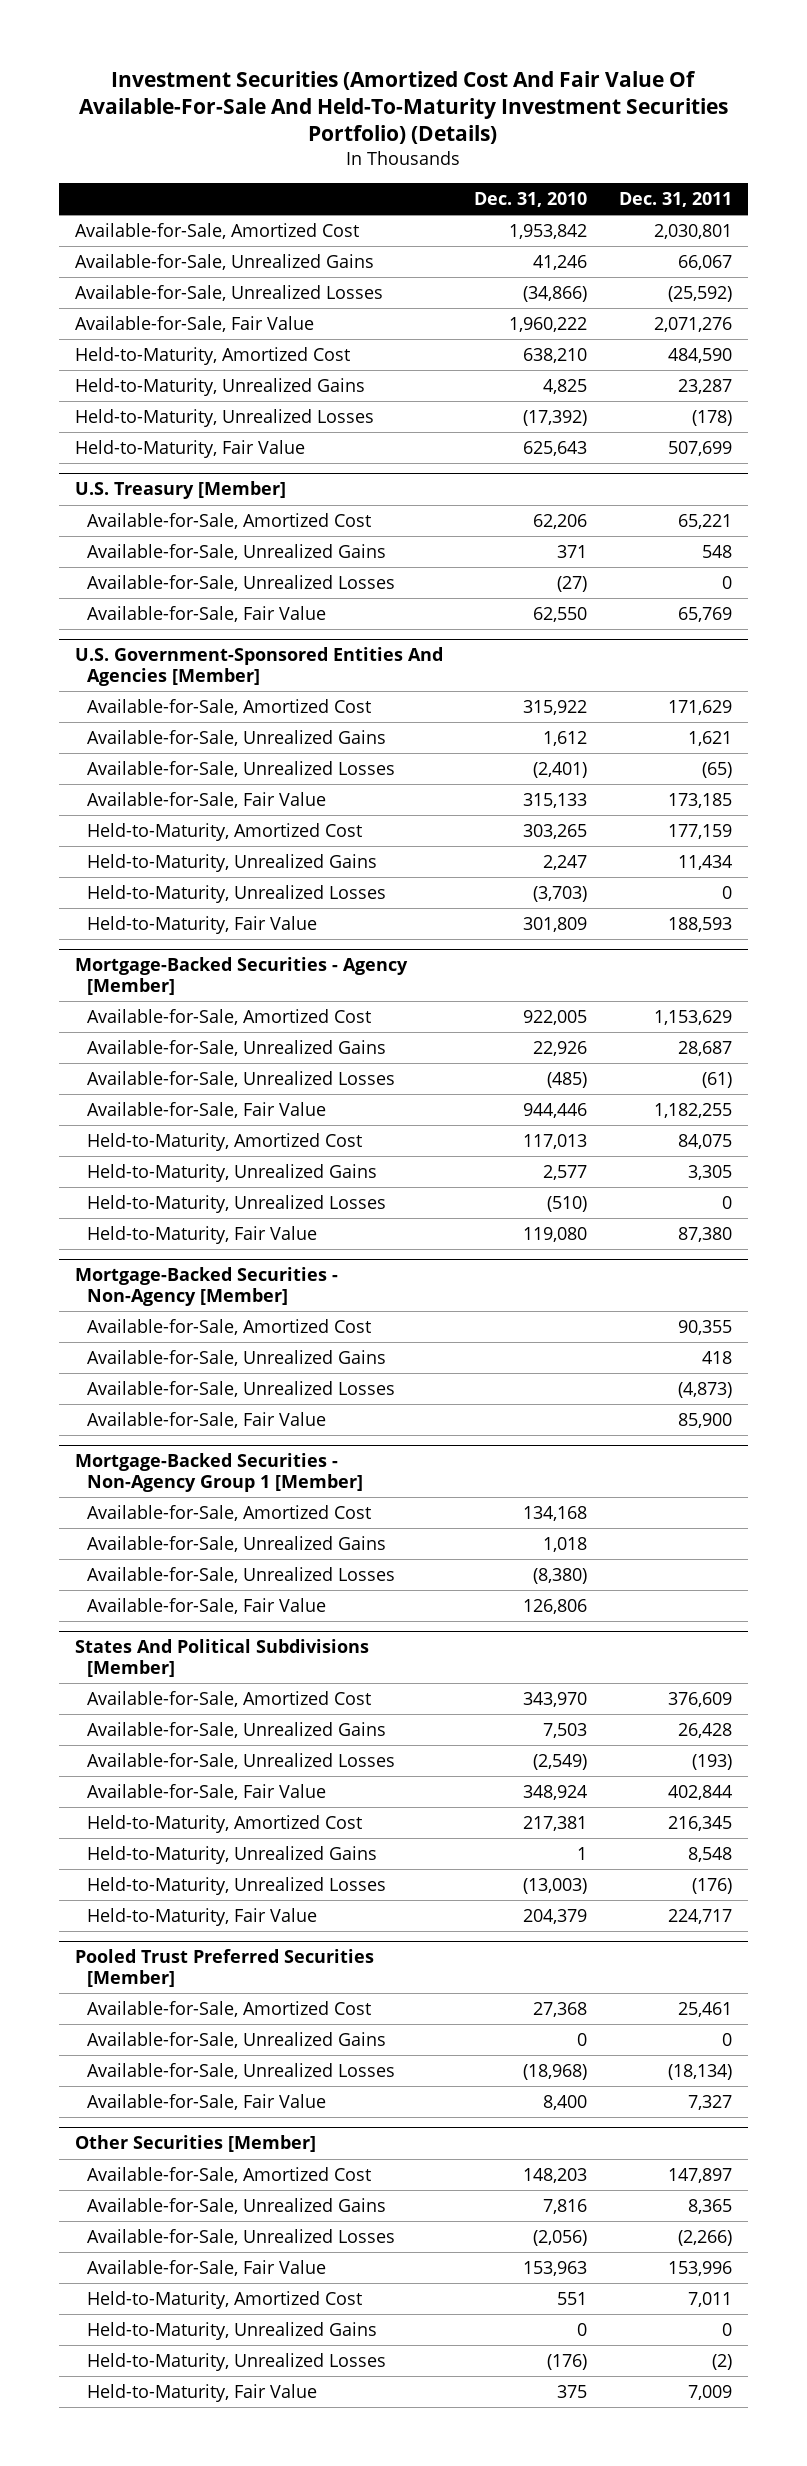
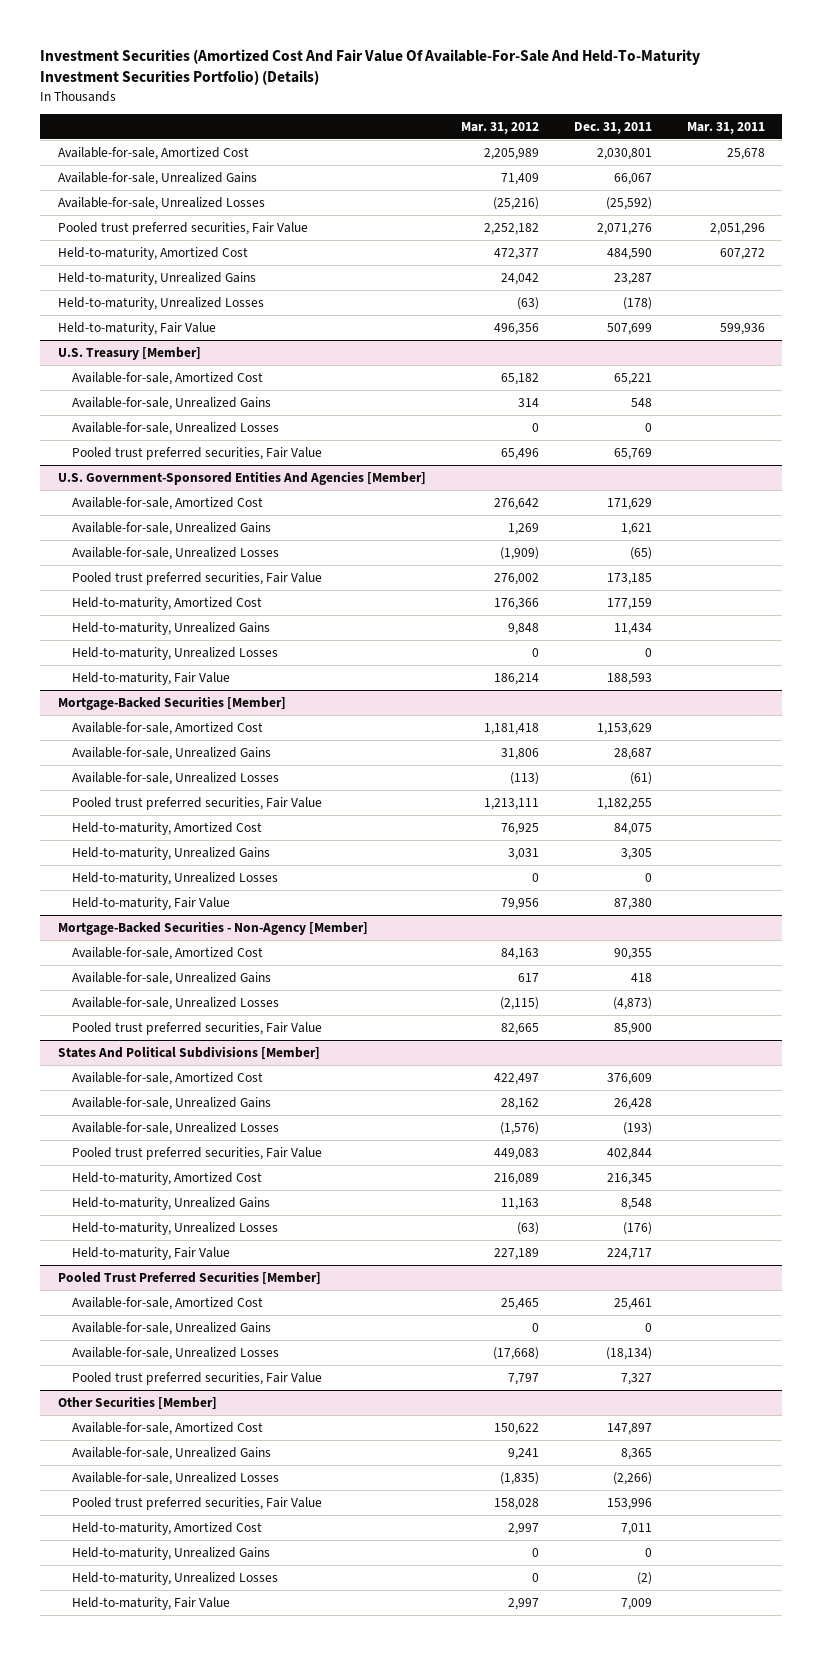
[474,191,588,207] Dec. 31, 2010 -> none
none -> [460,121,539,134] Mar. 31, 2012
none -> [686,121,765,134] Mar. 31, 2011
[74,222,359,239] Available-for-Sale, Amortized Cost -> [57,146,249,160] Available-for-sale, Amortized Cost
[74,253,374,270] Available-for-Sale, Unrealized Gains -> [57,171,257,185] Available-for-sale, Unrealized Gains
[74,284,383,301] Available-for-Sale, Unrealized Losses -> [57,196,265,210] Available-for-sale, Unrealized Losses
[74,315,314,332] Available-for-Sale, Fair Value -> [57,221,308,235] Pooled trust preferred securities, Fair Value
[74,346,350,365] Held-to-Maturity, Amortized Cost -> [57,246,248,260] Held-to-maturity, Amortized Cost
[74,377,365,396] Held-to-Maturity, Unrealized Gains -> [57,271,256,285] Held-to-maturity, Unrealized Gains
[74,408,374,427] Held-to-Maturity, Unrealized Losses -> [57,296,264,310] Held-to-maturity, Unrealized Losses
[74,439,305,458] Held-to-Maturity, Fair Value -> [57,321,216,335] Held-to-maturity, Fair Value
[87,512,372,529] Available-for-Sale, Amortized Cost -> [71,371,263,385] Available-for-sale, Amortized Cost
[87,543,387,560] Available-for-Sale, Unrealized Gains -> [71,396,271,410] Available-for-sale, Unrealized Gains
[87,574,396,591] Available-for-Sale, Unrealized Losses -> [71,421,279,435] Available-for-sale, Unrealized Losses
[87,605,327,622] Available-for-Sale, Fair Value -> [71,446,322,460] Pooled trust preferred securities, Fair Value
[87,698,372,715] Available-for-Sale, Amortized Cost -> [71,496,263,510] Available-for-sale, Amortized Cost
[87,729,387,746] Available-for-Sale, Unrealized Gains -> [71,521,271,535] Available-for-sale, Unrealized Gains
[87,760,396,777] Available-for-Sale, Unrealized Losses -> [71,546,279,560] Available-for-sale, Unrealized Losses
[87,791,327,808] Available-for-Sale, Fair Value -> [71,571,322,585] Pooled trust preferred securities, Fair Value
[87,822,363,841] Held-to-Maturity, Amortized Cost -> [71,596,262,610] Held-to-maturity, Amortized Cost
[87,853,378,872] Held-to-Maturity, Unrealized Gains -> [71,621,270,635] Held-to-maturity, Unrealized Gains
[87,884,387,903] Held-to-Maturity, Unrealized Losses -> [71,646,278,660] Held-to-maturity, Unrealized Losses
[87,915,318,934] Held-to-Maturity, Fair Value -> [71,671,230,685] Held-to-maturity, Fair Value
[74,957,408,995] Mortgage-Backed Securities - Agency [Member] -> [57,695,286,710] Mortgage-Backed Securities [Member]
[87,1008,372,1025] Available-for-Sale, Amortized Cost -> [71,721,263,735] Available-for-sale, Amortized Cost
[87,1039,387,1056] Available-for-Sale, Unrealized Gains -> [71,746,271,760] Available-for-sale, Unrealized Gains
[87,1070,396,1087] Available-for-Sale, Unrealized Losses -> [71,771,279,785] Available-for-sale, Unrealized Losses
[87,1101,327,1118] Available-for-Sale, Fair Value -> [71,796,322,810] Pooled trust preferred securities, Fair Value
[87,1132,363,1151] Held-to-Maturity, Amortized Cost -> [71,821,262,835] Held-to-maturity, Amortized Cost
[87,1163,378,1182] Held-to-Maturity, Unrealized Gains -> [71,846,270,860] Held-to-maturity, Unrealized Gains
[87,1194,387,1213] Held-to-Maturity, Unrealized Losses -> [71,871,278,885] Held-to-maturity, Unrealized Losses
[87,1225,318,1244] Held-to-Maturity, Fair Value -> [71,896,230,910] Held-to-maturity, Fair Value
[74,1453,364,1492] Mortgage-Backed Securities - Non-Agency Group 1 [Member] -> none
[87,1504,372,1521] Available-for-Sale, Amortized Cost -> none
[87,1535,387,1552] Available-for-Sale, Unrealized Gains -> none
[87,1566,396,1583] Available-for-Sale, Unrealized Losses -> none
[87,1597,327,1614] Available-for-Sale, Fair Value -> none
[87,1318,372,1335] Available-for-Sale, Amortized Cost -> [71,946,263,960] Available-for-sale, Amortized Cost
[87,1349,387,1366] Available-for-Sale, Unrealized Gains -> [71,971,271,985] Available-for-sale, Unrealized Gains
[87,1380,396,1397] Available-for-Sale, Unrealized Losses -> [71,996,279,1010] Available-for-sale, Unrealized Losses
[87,1411,327,1428] Available-for-Sale, Fair Value -> [71,1021,322,1035] Pooled trust preferred securities, Fair Value
[87,1690,372,1707] Available-for-Sale, Amortized Cost -> [71,1071,263,1085] Available-for-sale, Amortized Cost
[87,1721,387,1738] Available-for-Sale, Unrealized Gains -> [71,1096,271,1110] Available-for-sale, Unrealized Gains
[87,1752,396,1769] Available-for-Sale, Unrealized Losses -> [71,1121,279,1135] Available-for-sale, Unrealized Losses
[87,1783,327,1800] Available-for-Sale, Fair Value -> [71,1146,322,1160] Pooled trust preferred securities, Fair Value
[87,1814,363,1833] Held-to-Maturity, Amortized Cost -> [71,1171,262,1185] Held-to-maturity, Amortized Cost
[87,1845,378,1864] Held-to-Maturity, Unrealized Gains -> [71,1196,270,1210] Held-to-maturity, Unrealized Gains
[87,1876,387,1895] Held-to-Maturity, Unrealized Losses -> [71,1221,278,1235] Held-to-maturity, Unrealized Losses
[87,1907,318,1926] Held-to-Maturity, Fair Value -> [71,1246,230,1260] Held-to-maturity, Fair Value
[87,2000,372,2017] Available-for-Sale, Amortized Cost -> [71,1296,263,1310] Available-for-sale, Amortized Cost
[87,2031,387,2048] Available-for-Sale, Unrealized Gains -> [71,1321,271,1335] Available-for-sale, Unrealized Gains
[87,2062,396,2079] Available-for-Sale, Unrealized Losses -> [71,1346,279,1360] Available-for-sale, Unrealized Losses
[87,2093,327,2110] Available-for-Sale, Fair Value -> [71,1371,322,1385] Pooled trust preferred securities, Fair Value
[87,2166,372,2183] Available-for-Sale, Amortized Cost -> [71,1421,263,1435] Available-for-sale, Amortized Cost
[87,2197,387,2214] Available-for-Sale, Unrealized Gains -> [71,1446,271,1460] Available-for-sale, Unrealized Gains
[87,2228,396,2245] Available-for-Sale, Unrealized Losses -> [71,1471,279,1485] Available-for-sale, Unrealized Losses
[87,2259,327,2276] Available-for-Sale, Fair Value -> [71,1496,322,1510] Pooled trust preferred securities, Fair Value
[87,2290,363,2309] Held-to-Maturity, Amortized Cost -> [71,1521,262,1535] Held-to-maturity, Amortized Cost
[87,2321,378,2340] Held-to-Maturity, Unrealized Gains -> [71,1546,270,1560] Held-to-maturity, Unrealized Gains
[87,2352,387,2371] Held-to-Maturity, Unrealized Losses -> [71,1571,278,1585] Held-to-maturity, Unrealized Losses
[87,2383,318,2402] Held-to-Maturity, Fair Value -> [71,1596,230,1610] Held-to-maturity, Fair Value

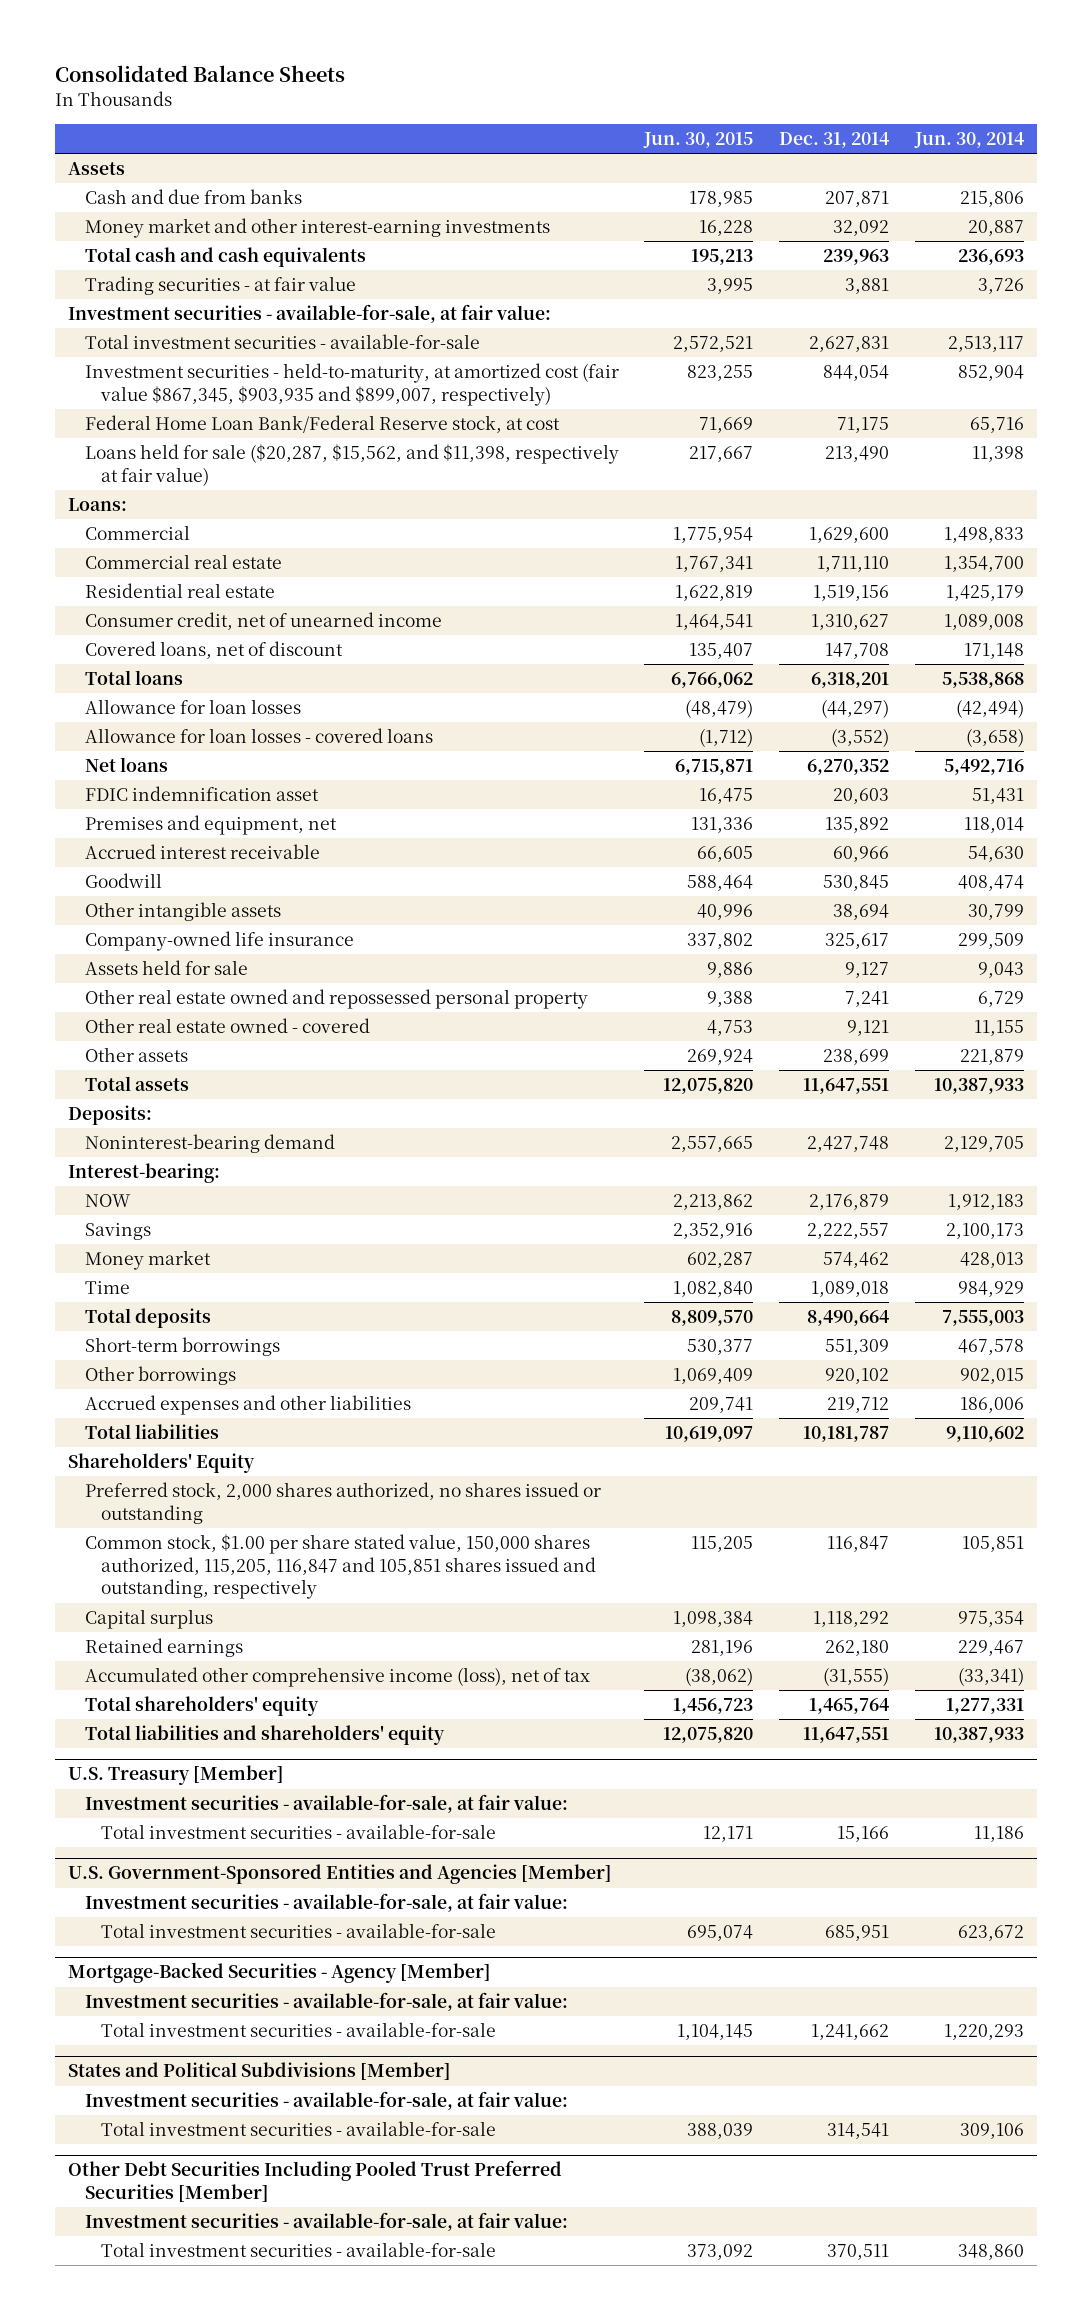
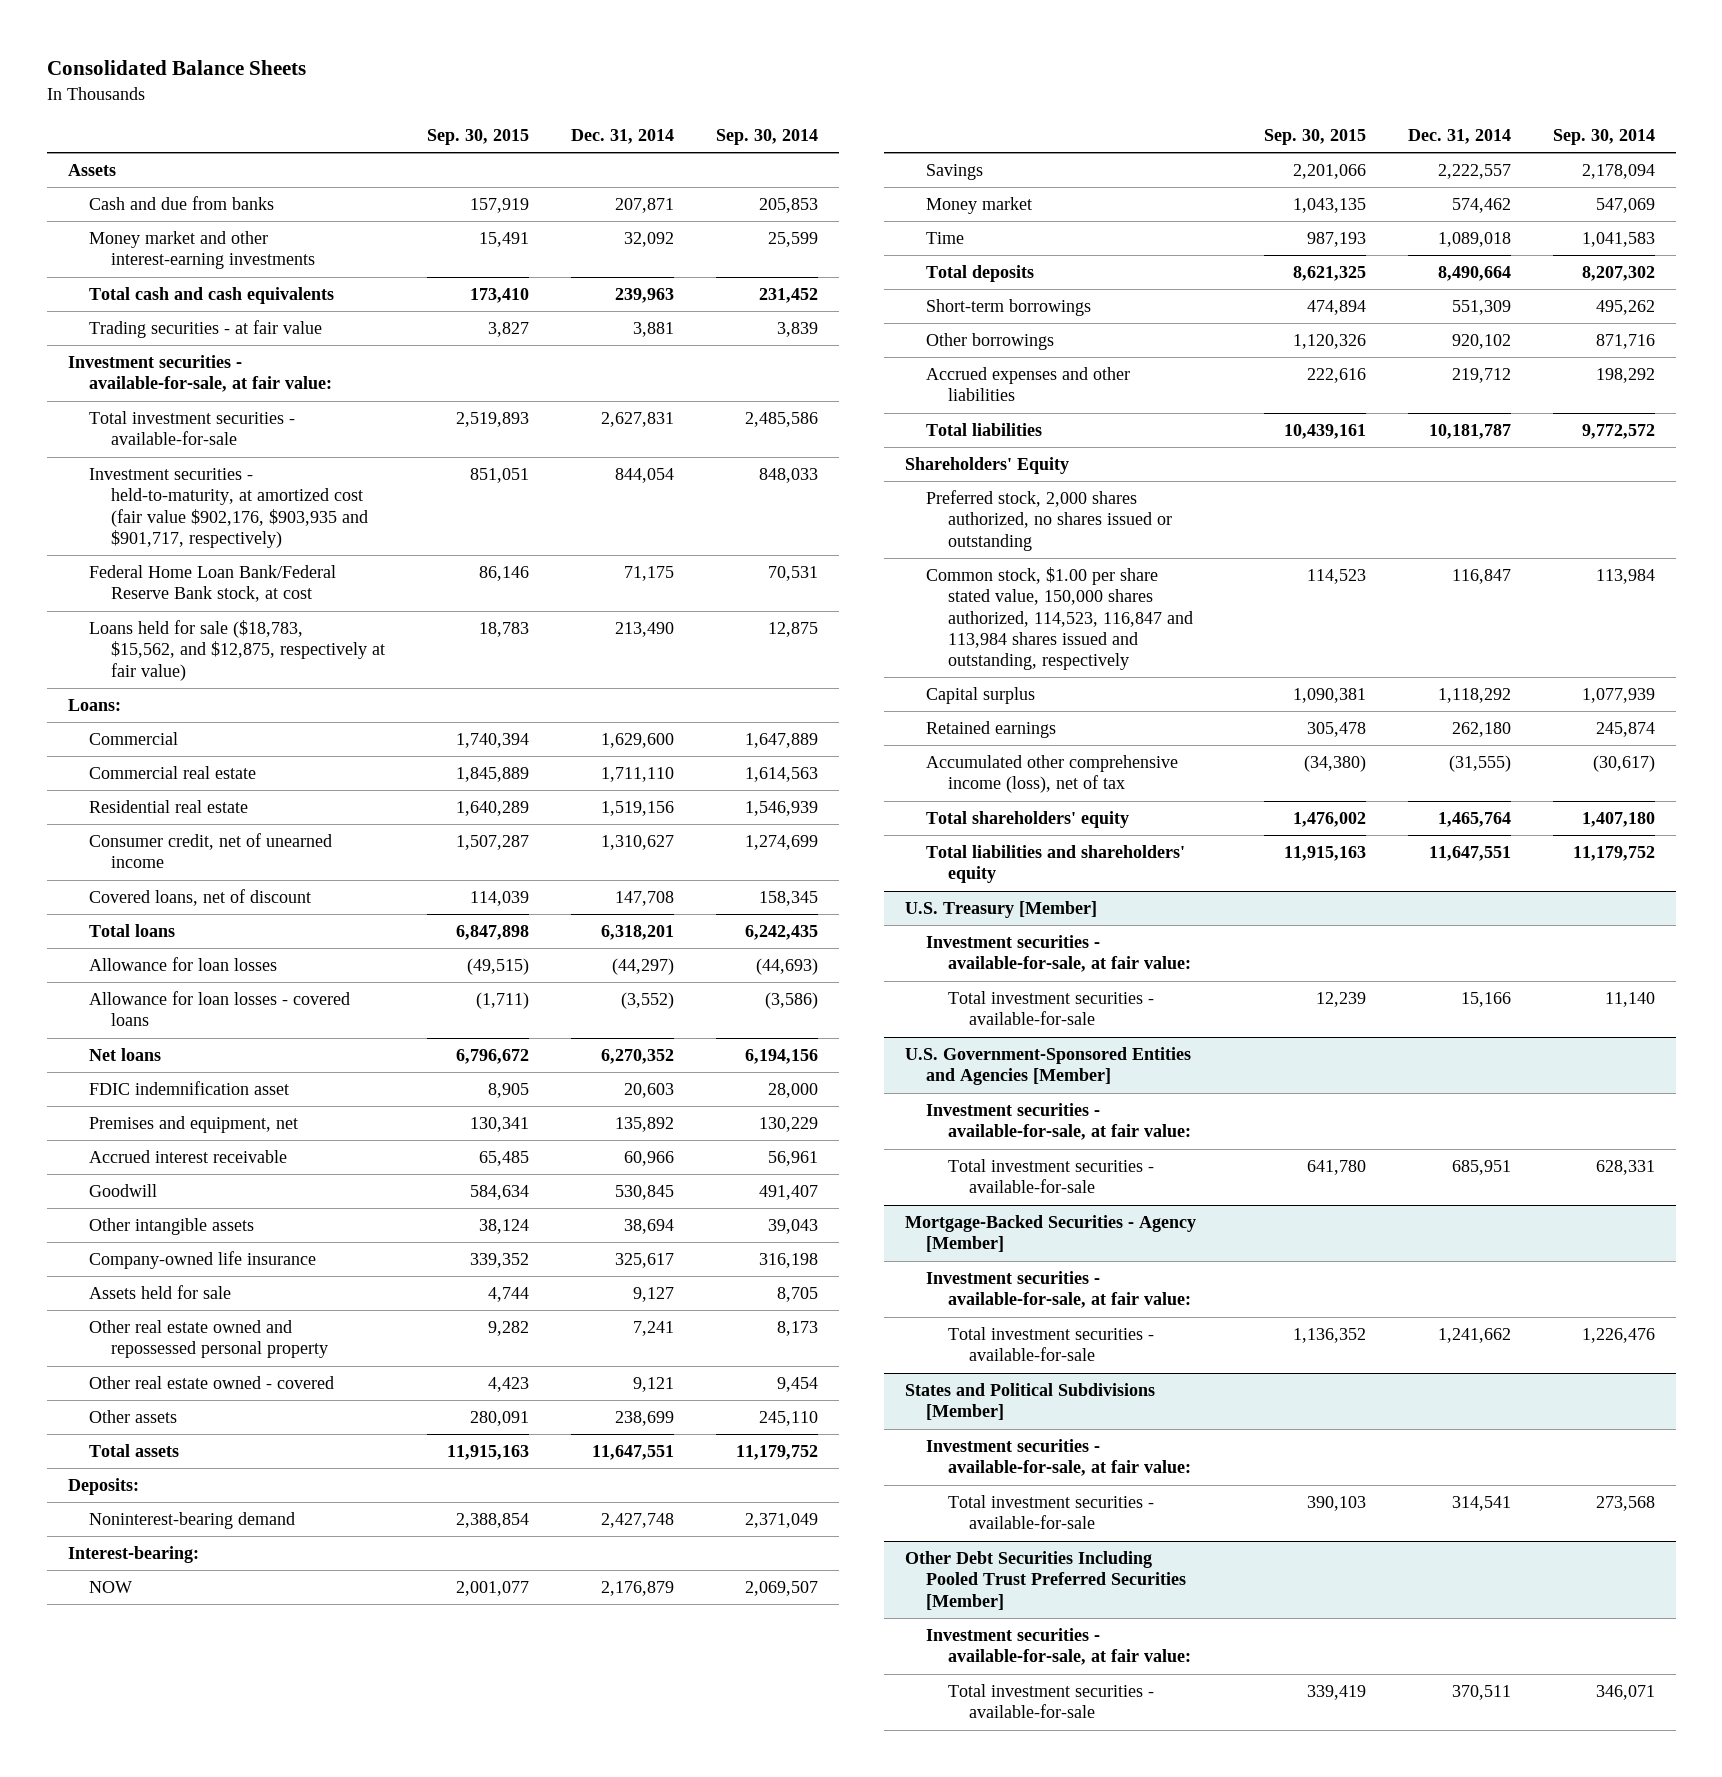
[643,131,754,148] Jun. 30, 2015 -> none
[913,131,1024,148] Jun. 30, 2014 -> none
none -> [426,128,529,145] Sep. 30, 2015
none -> [715,128,818,145] Sep. 30, 2014
[84,363,619,406] Investment securities - held-to-maturity, at amortized cost (fair value $867,345, $903,935 and $899,007, respectively) -> [89,468,368,548] Investment securities - held-to-maturity, at amortized cost (fair value $902,176, $903,935 and $901,717, respectively)
[84,415,560,434] Federal Home Loan Bank/Federal Reserve stock, at cost -> [89,565,337,603] Federal Home Loan Bank/Federal Reserve Bank stock, at cost
[84,444,619,486] Loans held for sale ($20,287, $15,562, and $11,398, respectively at fair value) -> [89,620,385,681] Loans held for sale ($18,783, $15,562, and $12,875, respectively at fair value)
[84,1534,596,1600] Common stock, $1.00 per share stated value, 150,000 shares authorized, 115,205, 116,847 and 105,851 shares issued and outstanding, respectively -> [926,567,1193,671] Common stock, $1.00 per share stated value, 150,000 shares authorized, 114,523, 116,847 and 113,984 shares issued and outstanding, respectively

